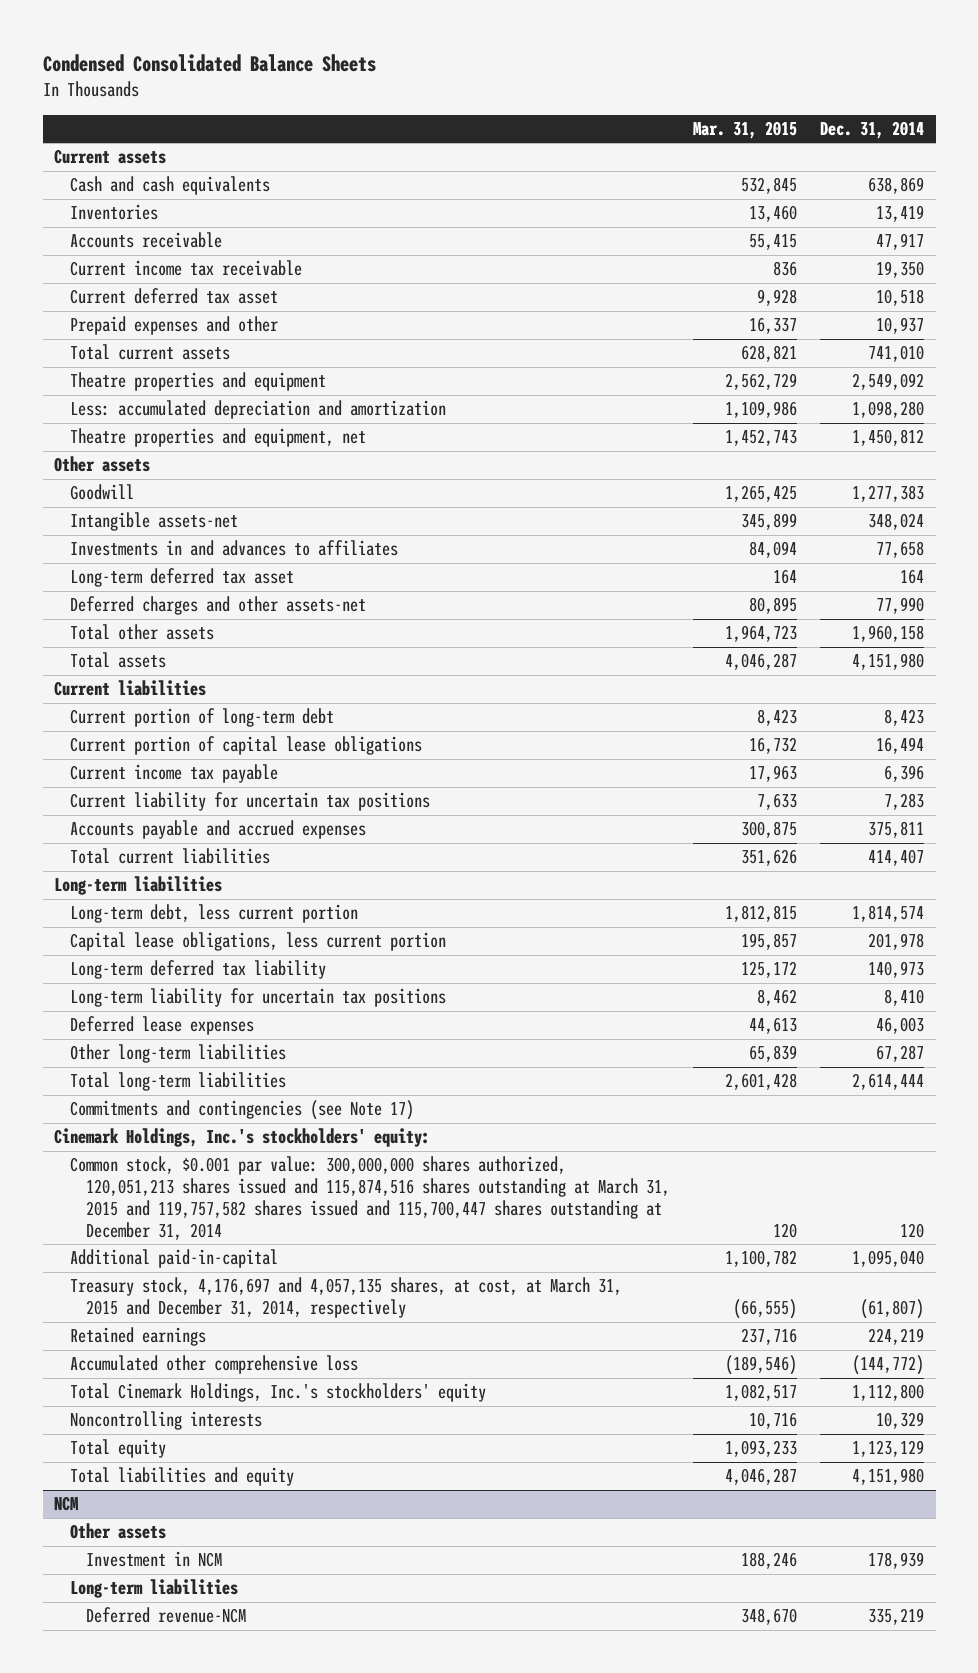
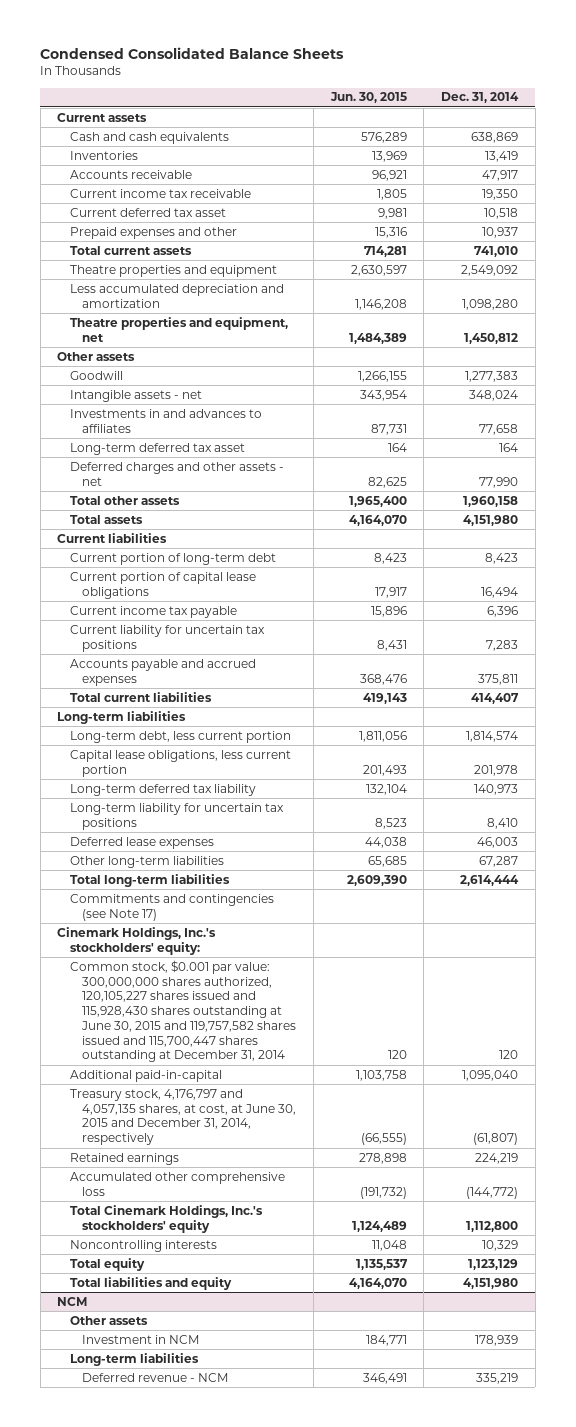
[693,120,798,139] Mar. 31, 2015 -> none
none -> [329,92,407,104] Jun. 30, 2015
[70,400,447,420] Less: accumulated depreciation and amortization -> [69,283,284,308] Less accumulated depreciation and amortization
[70,512,239,532] Intangible assets-net -> [69,389,202,402] Intangible assets - net
[70,596,367,616] Deferred charges and other assets-net -> [69,461,284,486] Deferred charges and other assets - net
[70,1156,671,1241] Common stock, $0.001 par value: 300,000,000 shares authorized, 120,051,213 shares issued and 115,874,516 shares outstanding at March 31, 2015 and 119,757,582 shares issued and 115,700,447 shares outstanding at December 31, 2014 -> [69,959,296,1063] Common stock, $0.001 par value: 300,000,000 shares authorized, 120,105,227 shares issued and 115,928,430 shares outstanding at June 30, 2015 and 119,757,582 shares issued and 115,700,447 shares outstanding at December 31, 2014
[70,1277,623,1319] Treasury stock, 4,176,697 and 4,057,135 shares, at cost, at March 31, 2015 and December 31, 2014, respectively -> [69,1088,296,1146] Treasury stock, 4,176,797 and 4,057,135 shares, at cost, at June 30, 2015 and December 31, 2014, respectively
[86,1607,247,1624] Deferred revenue-NCM -> [81,1372,228,1382] Deferred revenue - NCM

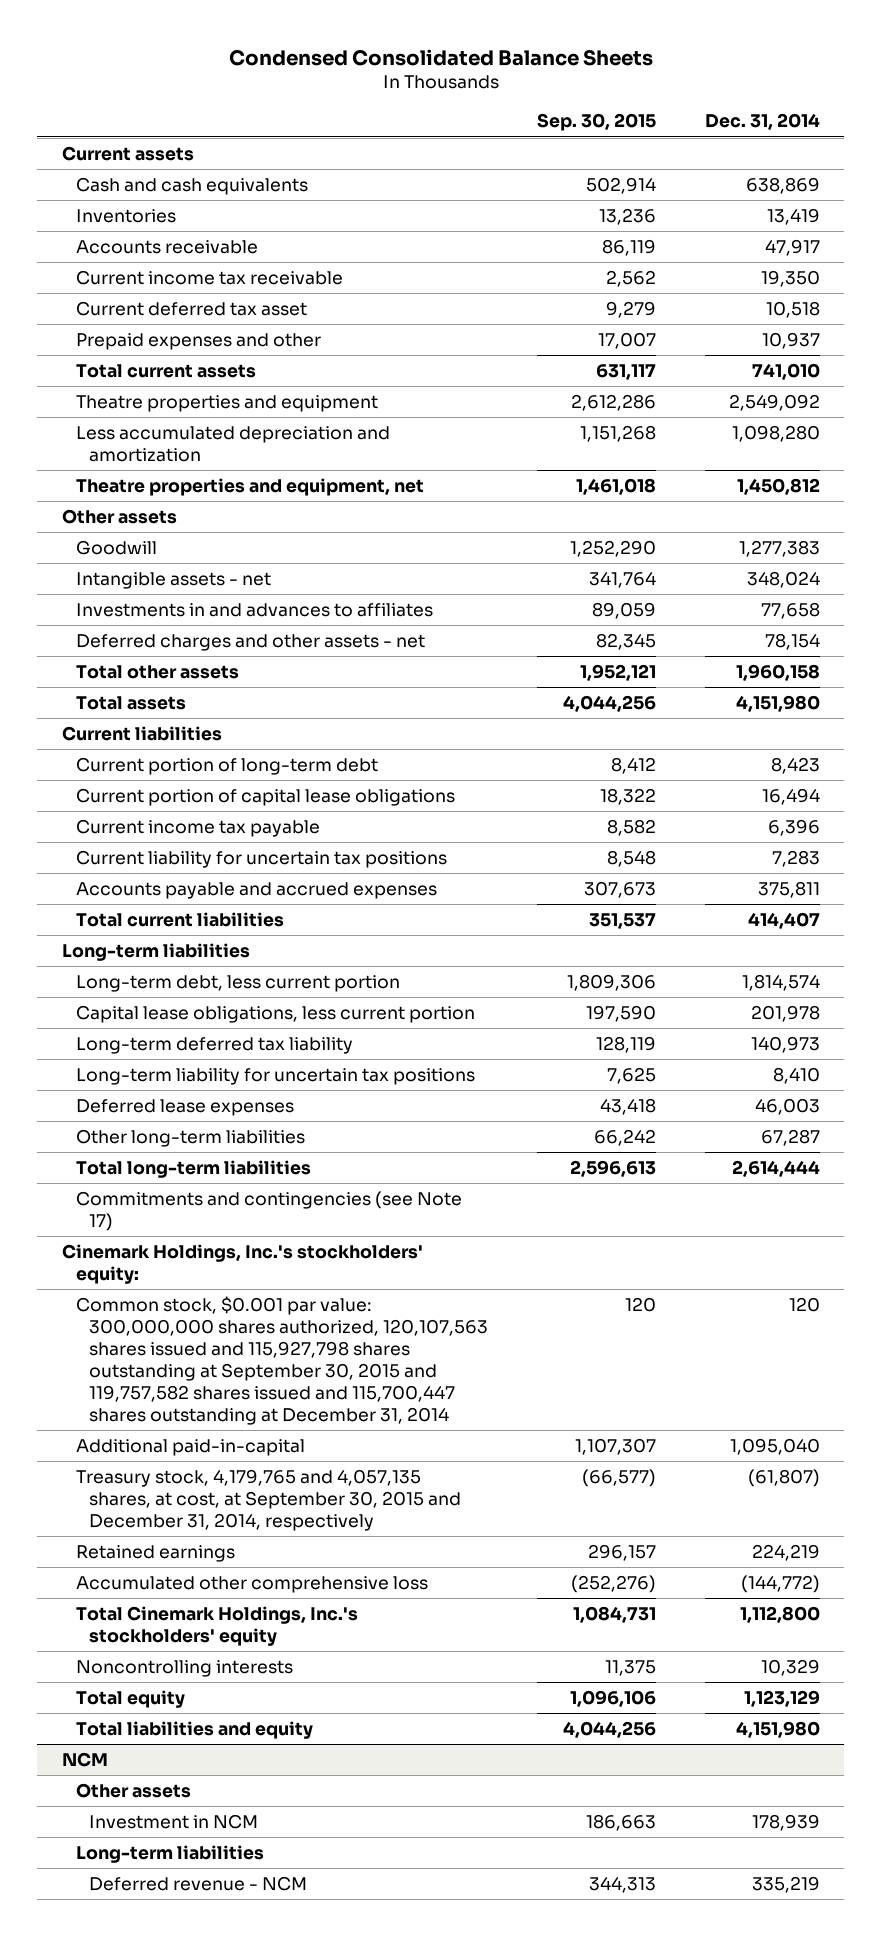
[329,92,407,104] Jun. 30, 2015 -> none
none -> [537,113,657,132] Sep. 30, 2015
[69,442,245,455] Long-term deferred tax asset -> none
[479,476,519,488] 77,990 -> [765,632,821,650] 78,154
[69,959,296,1063] Common stock, $0.001 par value: 300,000,000 shares authorized, 120,105,227 shares issued and 115,928,430 shares outstanding at June 30, 2015 and 119,757,582 shares issued and 115,700,447 shares outstanding at December 31, 2014 -> [75,1295,489,1425] Common stock, $0.001 par value: 300,000,000 shares authorized, 120,107,563 shares issued and 115,927,798 shares outstanding at September 30, 2015 and 119,757,582 shares issued and 115,700,447 shares outstanding at December 31, 2014
[69,1088,296,1146] Treasury stock, 4,176,797 and 4,057,135 shares, at cost, at June 30, 2015 and December 31, 2014, respectively -> [75,1468,462,1531] Treasury stock, 4,179,765 and 4,057,135 shares, at cost, at September 30, 2015 and December 31, 2014, respectively

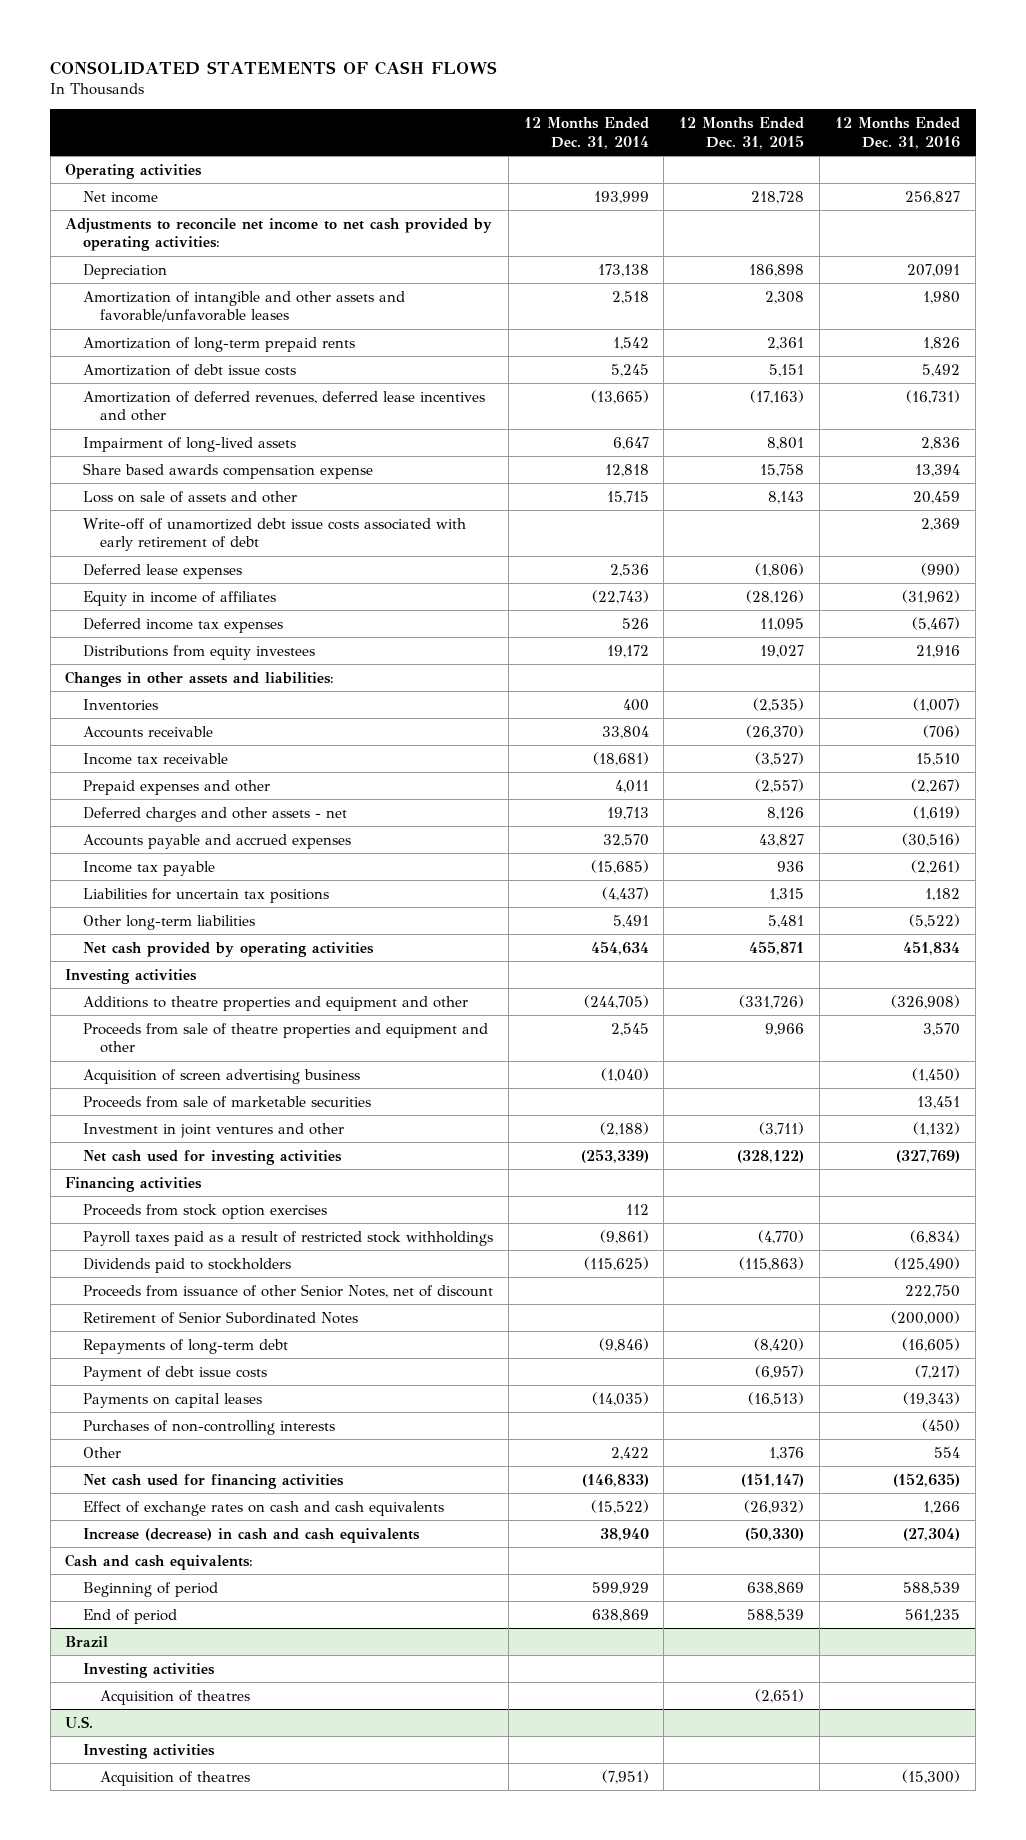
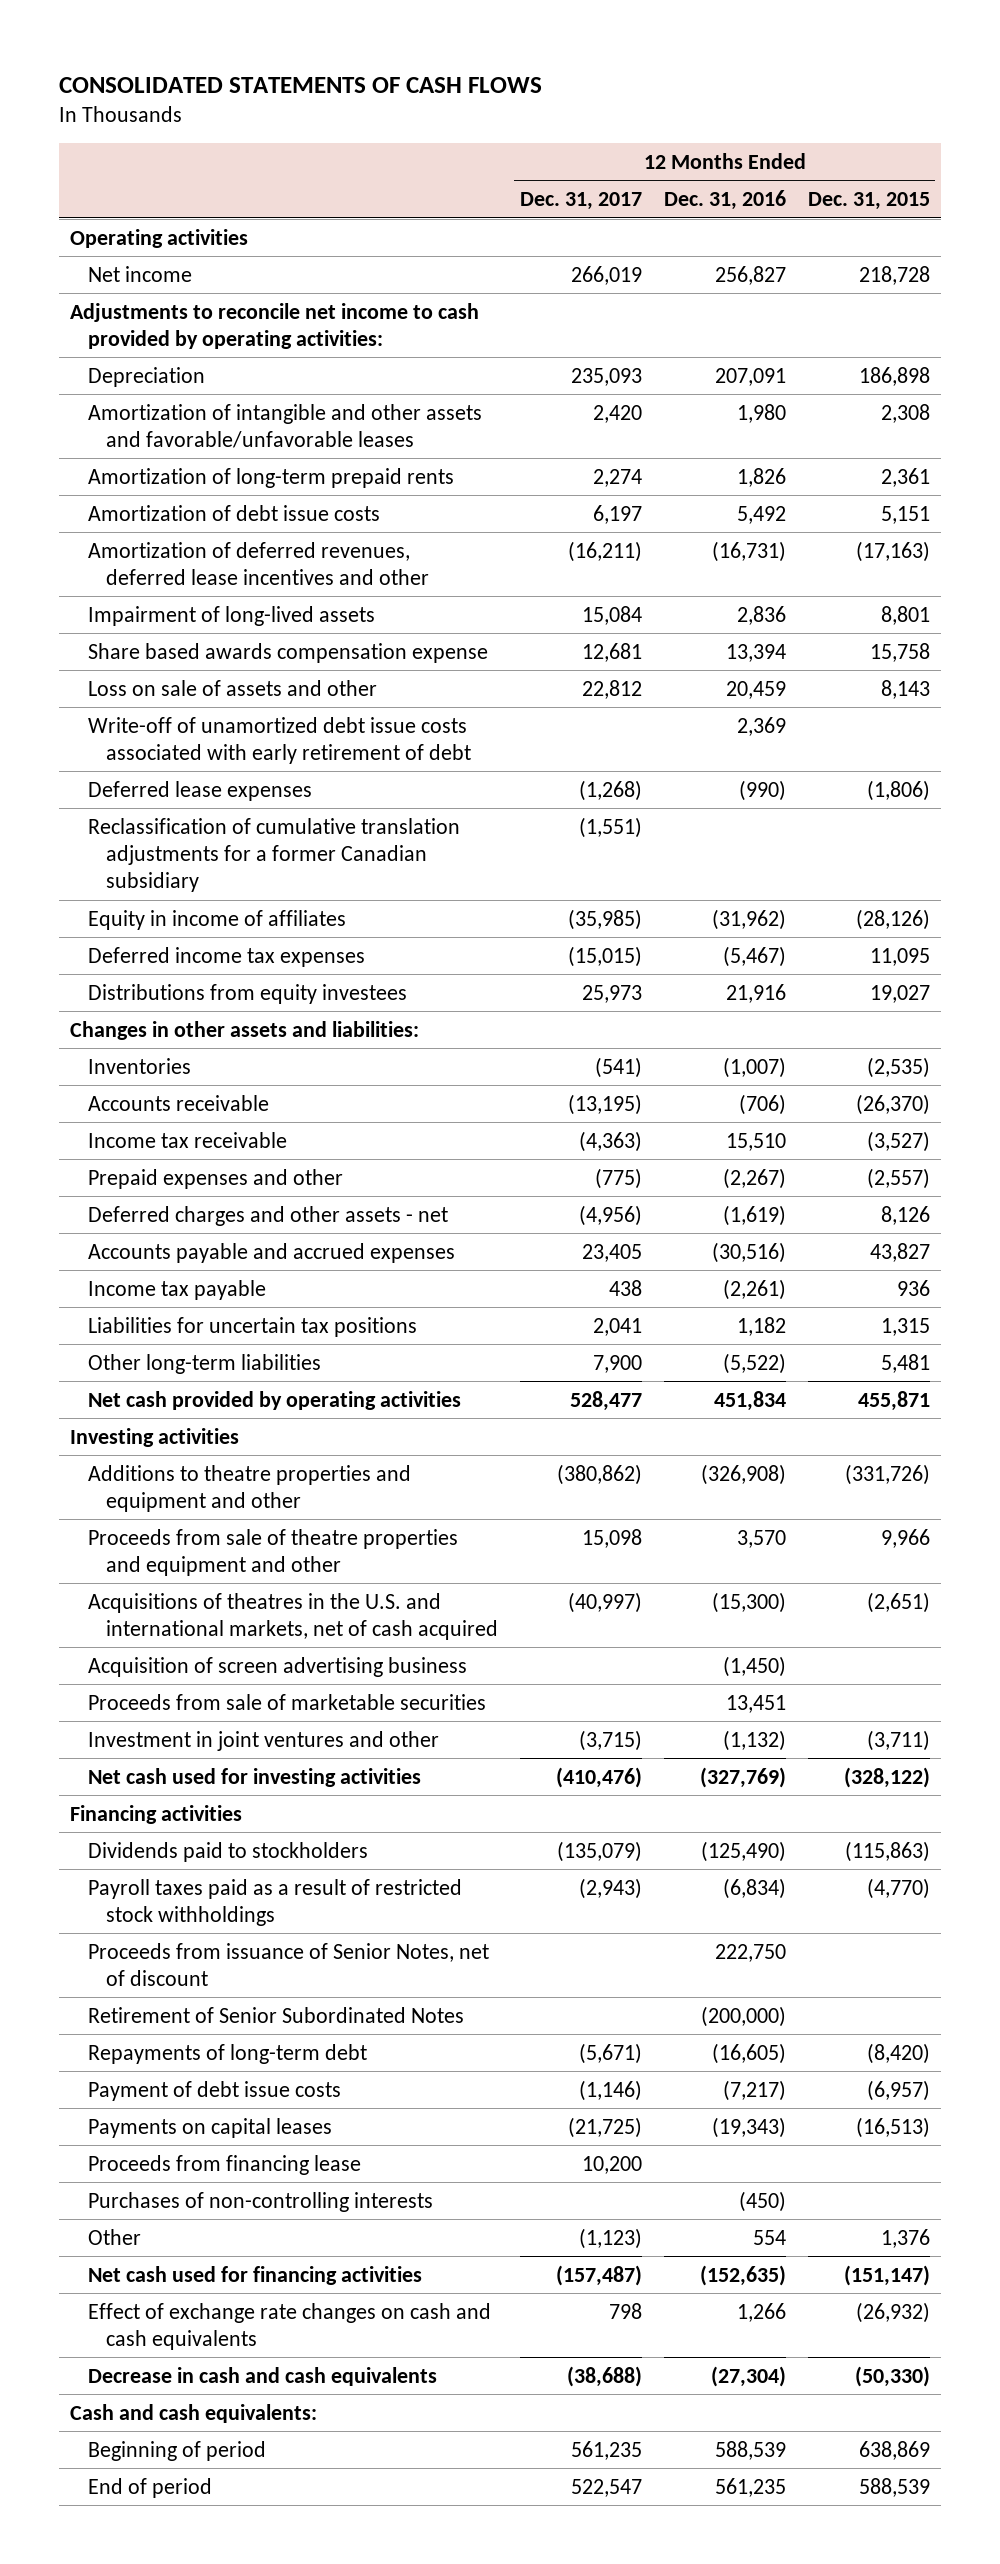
[523,117,649,149] 12 Months Ended Dec. 31, 2014 -> none
none -> [519,192,642,211] Dec. 31, 2017
[65,217,493,252] Adjustments to reconcile net income to net cash provided by operating activities: -> [70,302,480,349] Adjustments to reconcile net income to cash provided by operating activities:
none -> [88,817,461,893] Reclassification of cumulative translation adjustments for a former Canadian subsidiary
none -> [88,1592,498,1640] Acquisitions of theatres in the U.S. and international markets, net of cash acquired
[82,1203,327,1219] Proceeds from stock option exercises -> none
[82,1230,493,1246] Payroll taxes paid as a result of restricted stock withholdings -> [88,1878,463,1926] Payroll taxes paid as a result of restricted stock withholdings
[82,1283,493,1298] Proceeds from issuance of other Senior Notes, net of discount -> [88,1942,490,1986] Proceeds from issuance of Senior Notes, net of discount
none -> [88,2154,362,2175] Proceeds from financing lease
[82,1500,444,1516] Effect of exchange rates on cash and cash equivalents -> [88,2302,492,2350] Effect of exchange rate changes on cash and cash equivalents
[82,1527,420,1543] Increase (decrease) in cash and cash equivalents -> [88,2366,438,2386] Decrease in cash and cash equivalents
[65,1635,109,1647] Brazil -> none
[82,1662,215,1678] Investing activities -> none
[99,1689,250,1705] Acquisition of theatres -> none
[65,1715,94,1728] U.S. -> none
[82,1743,215,1759] Investing activities -> none
[99,1770,250,1786] Acquisition of theatres -> none

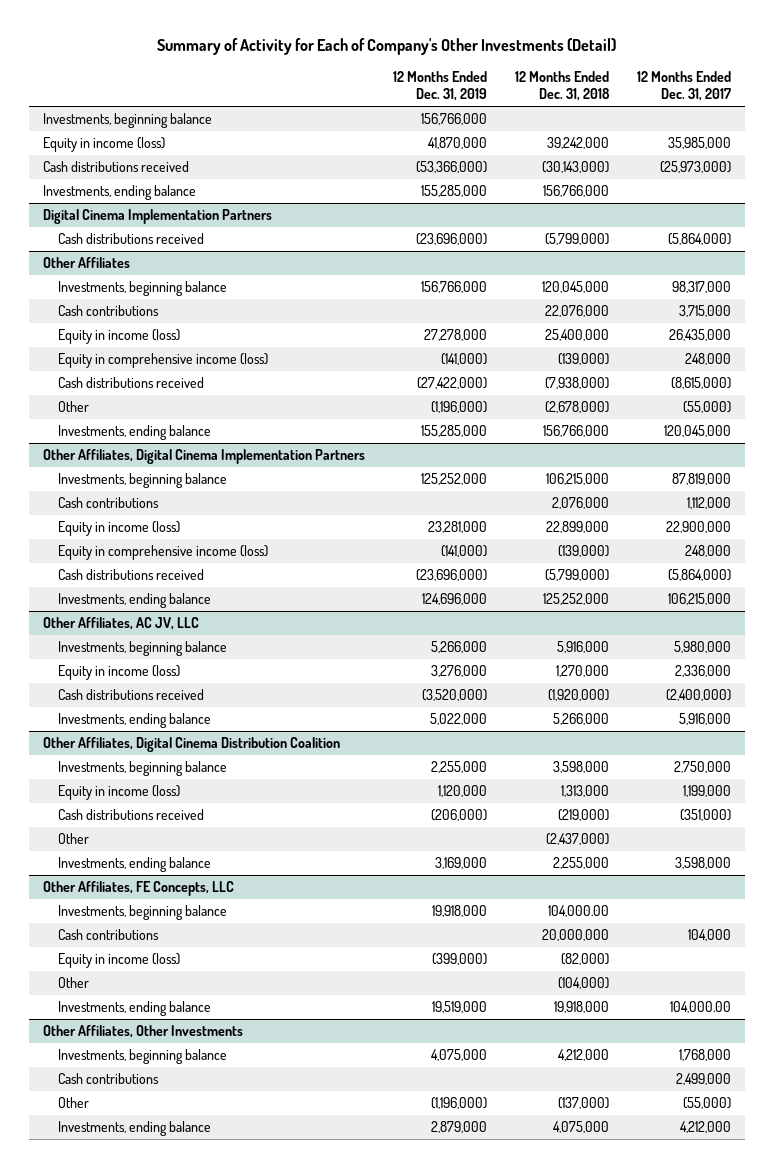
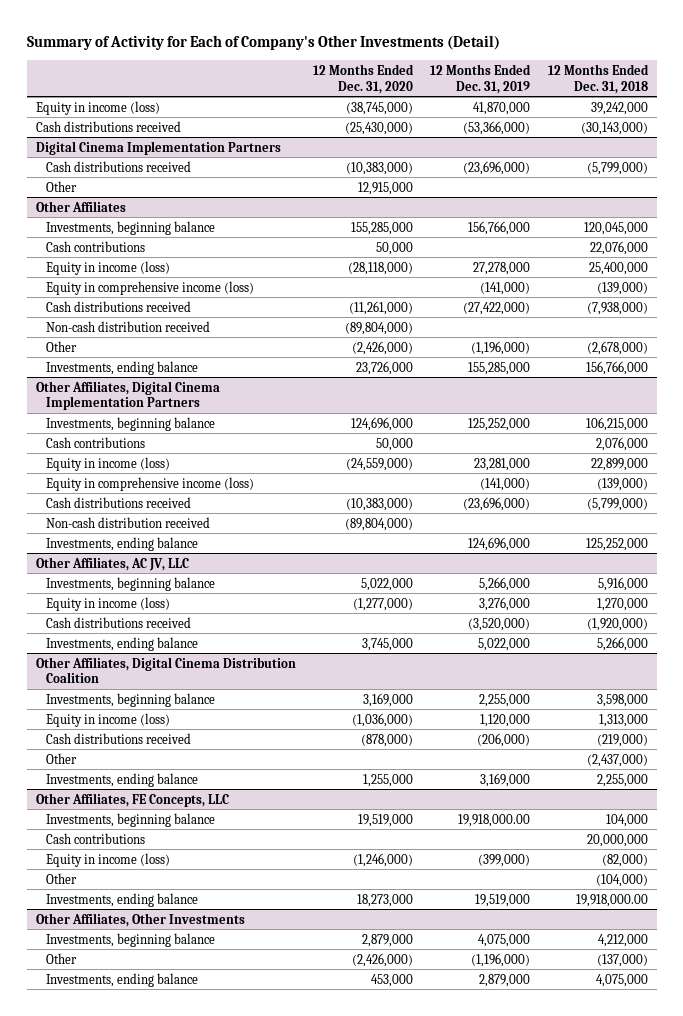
[636,70,731,102] 12 Months Ended Dec. 31, 2017 -> none
none -> [313,63,415,94] 12 Months Ended Dec. 31, 2020
[42,113,212,129] Investments, beginning balance -> none
[42,185,196,201] Investments, ending balance -> none
none -> [46,180,78,192] Other
none -> [46,320,211,332] Non-cash distribution received
none -> [46,516,211,528] Non-cash distribution received
[431,905,487,918] 19,918,000 -> [458,813,531,827] 19,918,000.00
[547,905,609,918] 104,000.00 -> [605,813,648,827] 104,000
[553,1001,609,1014] 19,918,000 -> [575,893,648,907] 19,918,000.00
[57,1073,159,1085] Cash contributions -> none

